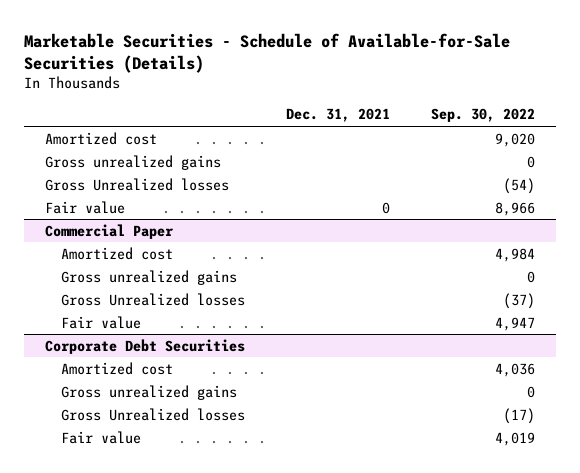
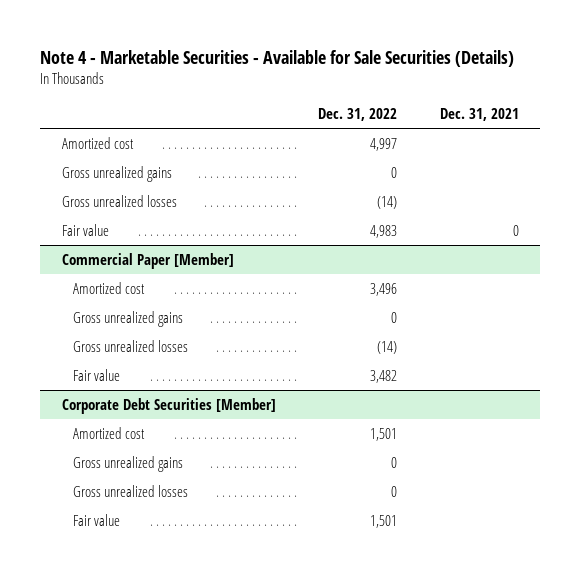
[24,32,511,74] Marketable Securities - Schedule of Available-for-Sale Securities (Details) -> [40,49,515,67] Note 4 - Marketable Securities - Available for Sale Securities (Details)
[431,108,536,123] Sep. 30, 2022 -> none
none -> [318,107,398,121] Dec. 31, 2022
[44,177,229,191] Gross Unrealized losses -> [61,194,177,207] Gross unrealized losses
[44,223,174,239] Commercial Paper -> [61,252,234,269] Commercial Paper [Member]
[61,292,246,306] Gross Unrealized losses -> [73,339,189,352] Gross unrealized losses
[44,338,245,354] Corporate Debt Securities -> [61,397,276,414] Corporate Debt Securities [Member]
[61,407,246,421] Gross Unrealized losses -> [73,484,189,497] Gross unrealized losses

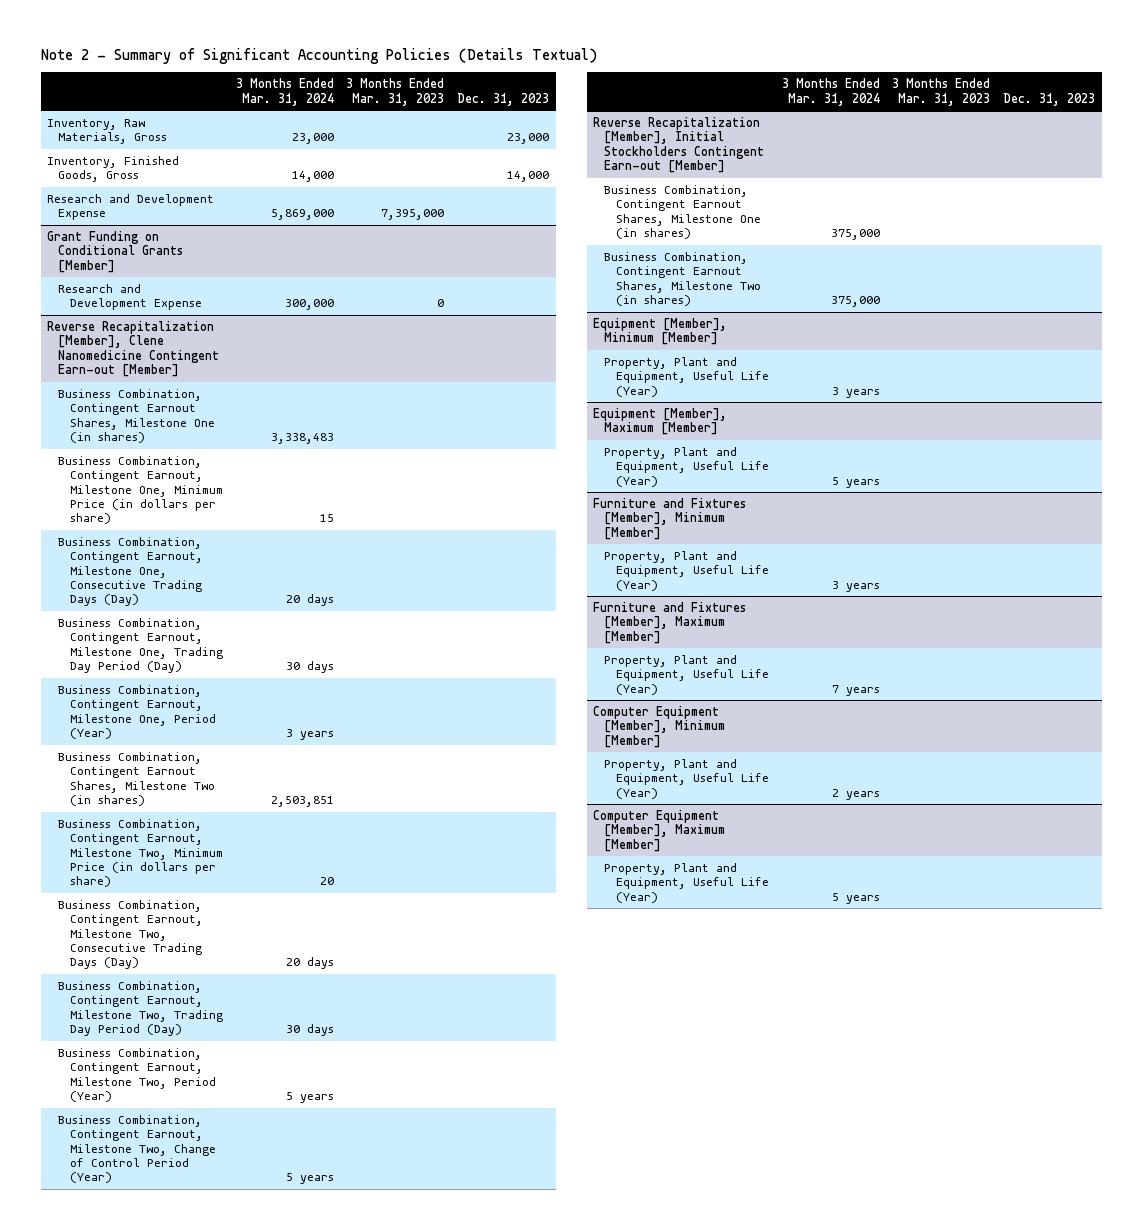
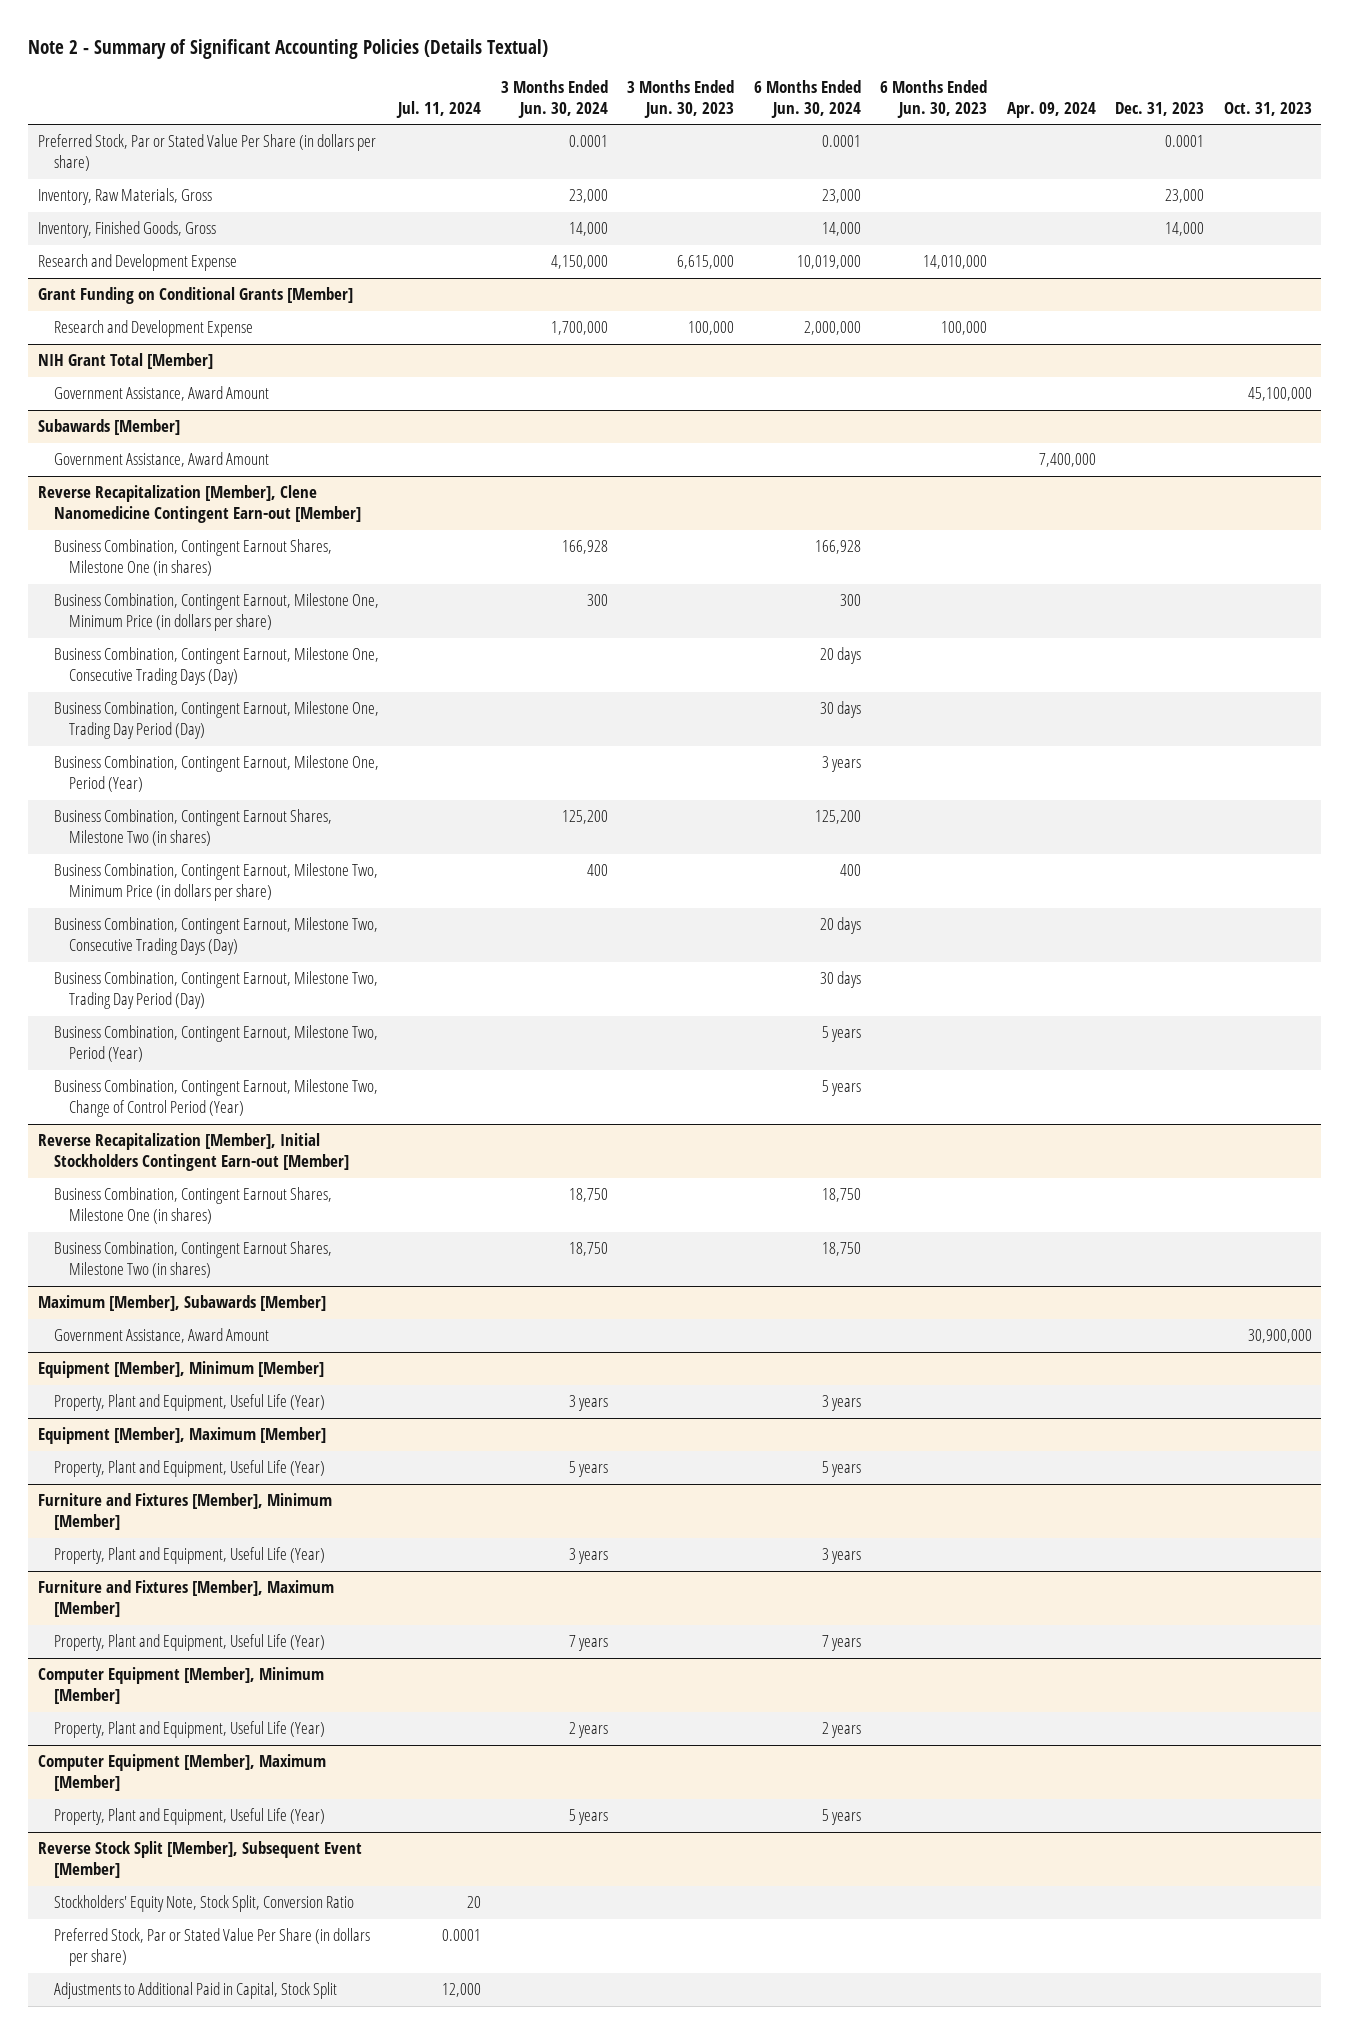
[235,78,334,106] 3 Months Ended Mar. 31, 2024 -> none
[346,78,445,106] 3 Months Ended Mar. 31, 2023 -> none
none -> [396,100,482,118] Jul. 11, 2024
none -> [500,79,608,118] 3 Months Ended Jun. 30, 2024
none -> [627,79,735,118] 3 Months Ended Jun. 30, 2023
none -> [753,79,861,118] 6 Months Ended Jun. 30, 2024
none -> [880,79,988,118] 6 Months Ended Jun. 30, 2023
none -> [1006,101,1096,118] Apr. 09, 2024
none -> [1223,101,1312,116] Oct. 31, 2023
none -> [37,134,376,172] Preferred Stock, Par or Stated Value Per Share (in dollars per share)
none -> [37,353,213,370] NIH Grant Total [Member]
none -> [53,386,269,402] Government Assistance, Award Amount
none -> [37,419,180,436] Subawards [Member]
none -> [53,452,269,468] Government Assistance, Award Amount
none -> [37,1295,326,1312] Maximum [Member], Subawards [Member]
none -> [53,1328,269,1344] Government Assistance, Award Amount
none -> [37,1841,362,1879] Reverse Stock Split [Member], Subsequent Event [Member]
none -> [53,1895,354,1913] Stockholders' Equity Note, Stock Split, Conversion Ratio
none -> [53,1928,370,1967] Preferred Stock, Par or Stated Value Per Share (in dollars per share)
none -> [53,1982,337,2000] Adjustments to Additional Paid in Capital, Stock Split

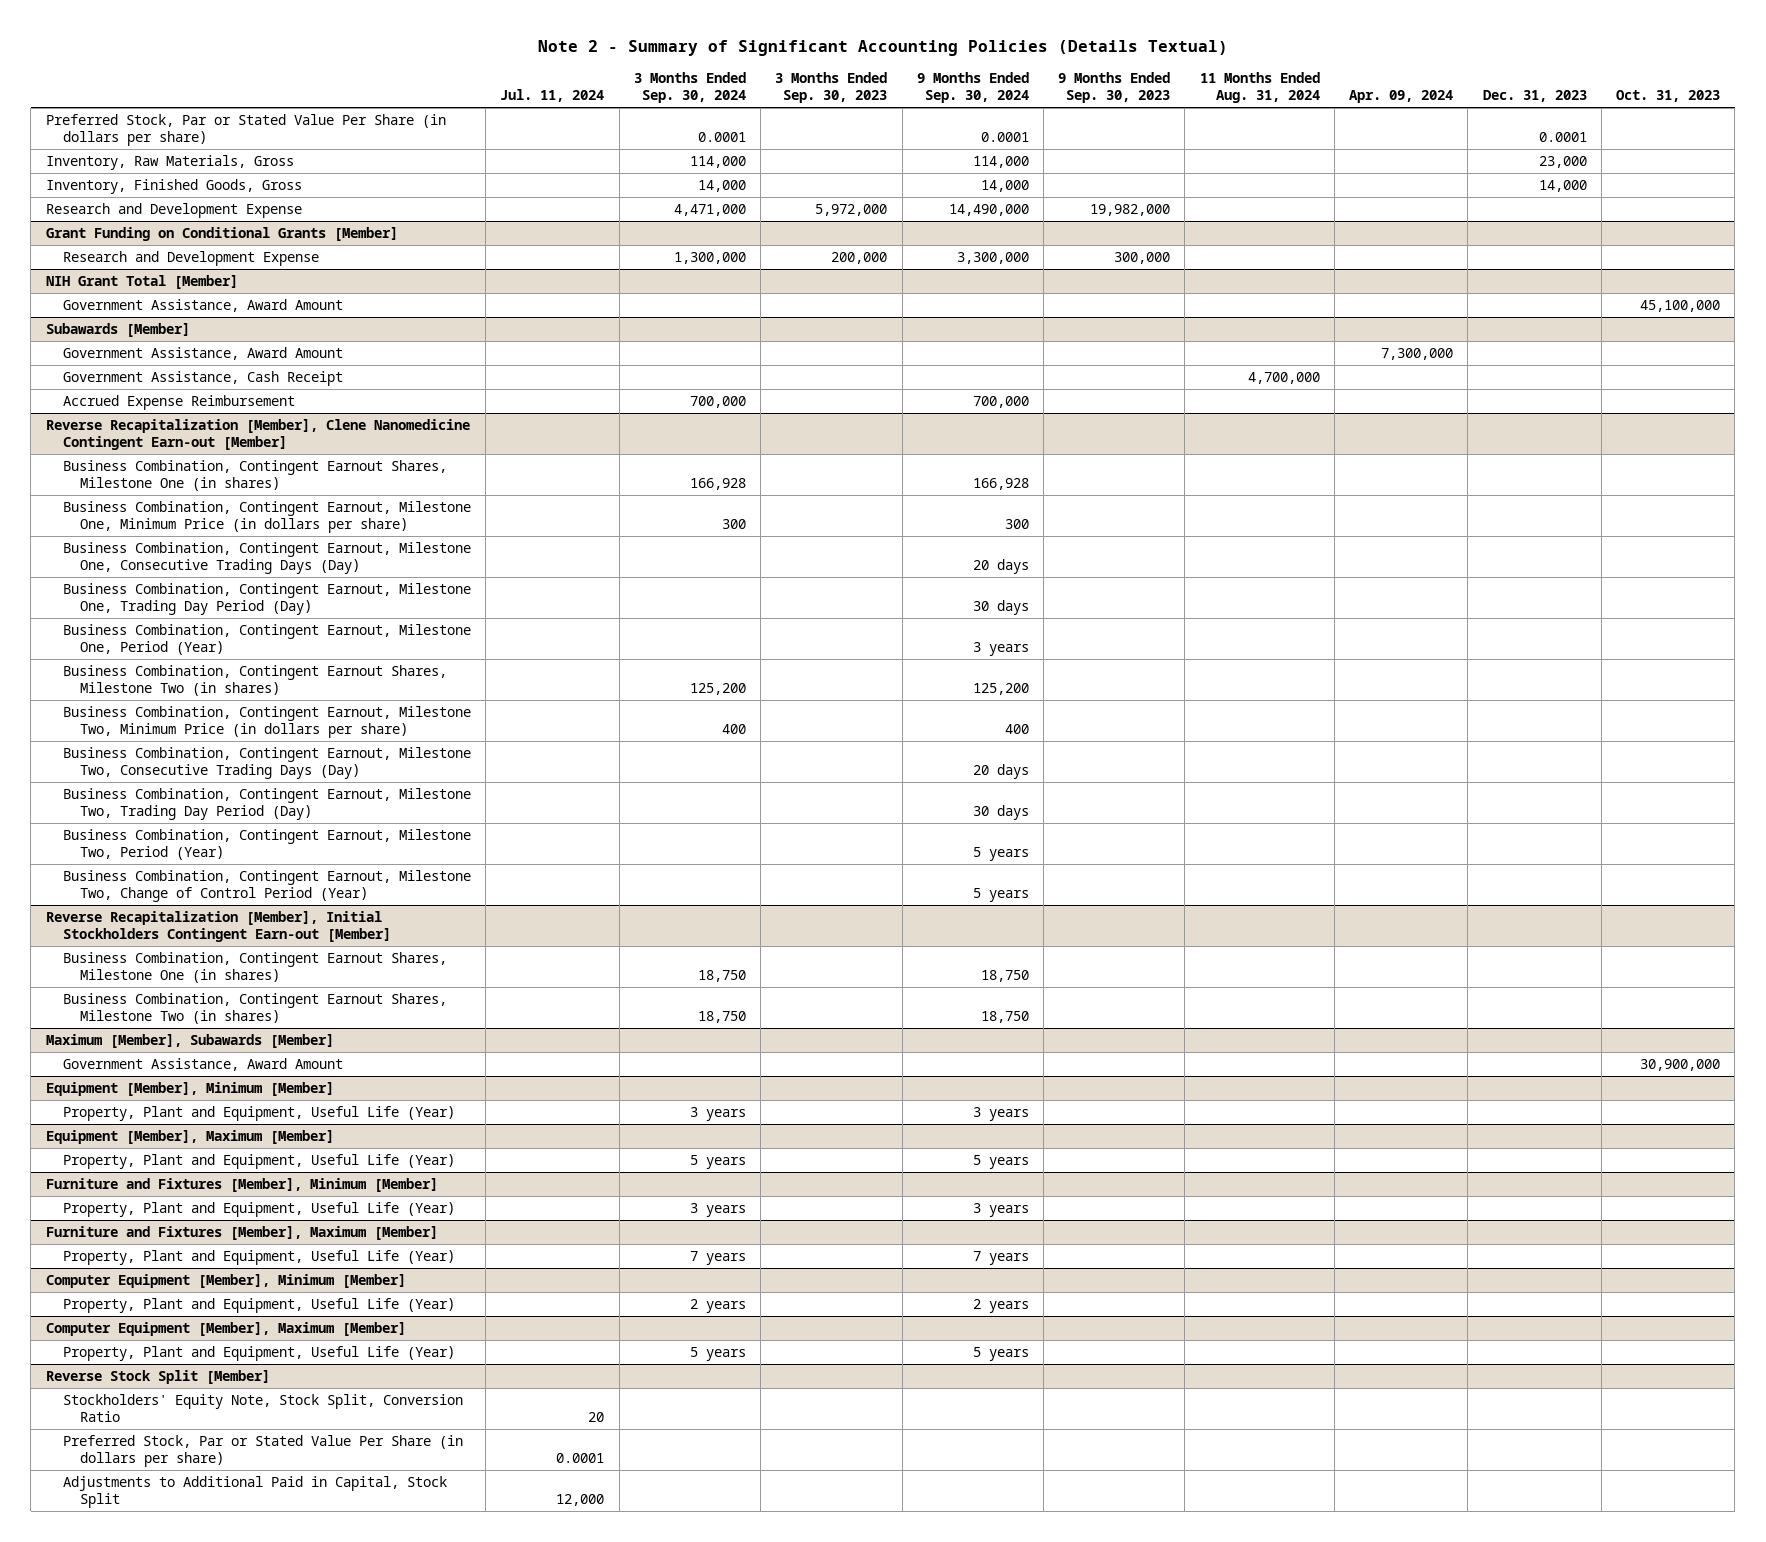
[500,79,608,118] 3 Months Ended Jun. 30, 2024 -> none
[627,79,735,118] 3 Months Ended Jun. 30, 2023 -> none
[753,79,861,118] 6 Months Ended Jun. 30, 2024 -> none
[880,79,988,118] 6 Months Ended Jun. 30, 2023 -> none
none -> [633,72,746,104] 3 Months Ended Sep. 30, 2024
none -> [775,72,888,104] 3 Months Ended Sep. 30, 2023
none -> [916,72,1029,104] 9 Months Ended Sep. 30, 2024
none -> [1058,72,1171,104] 9 Months Ended Sep. 30, 2023
none -> [1199,72,1320,104] 11 Months Ended Aug. 31, 2024
[1038,453,1096,468] 7,400,000 -> [1381,348,1454,361] 7,300,000
none -> [63,371,344,387] Government Assistance, Cash Receipt
none -> [63,395,296,411] Accrued Expense Reimbursement
[37,1841,362,1879] Reverse Stock Split [Member], Subsequent Event [Member] -> [45,1370,270,1385] Reverse Stock Split [Member]

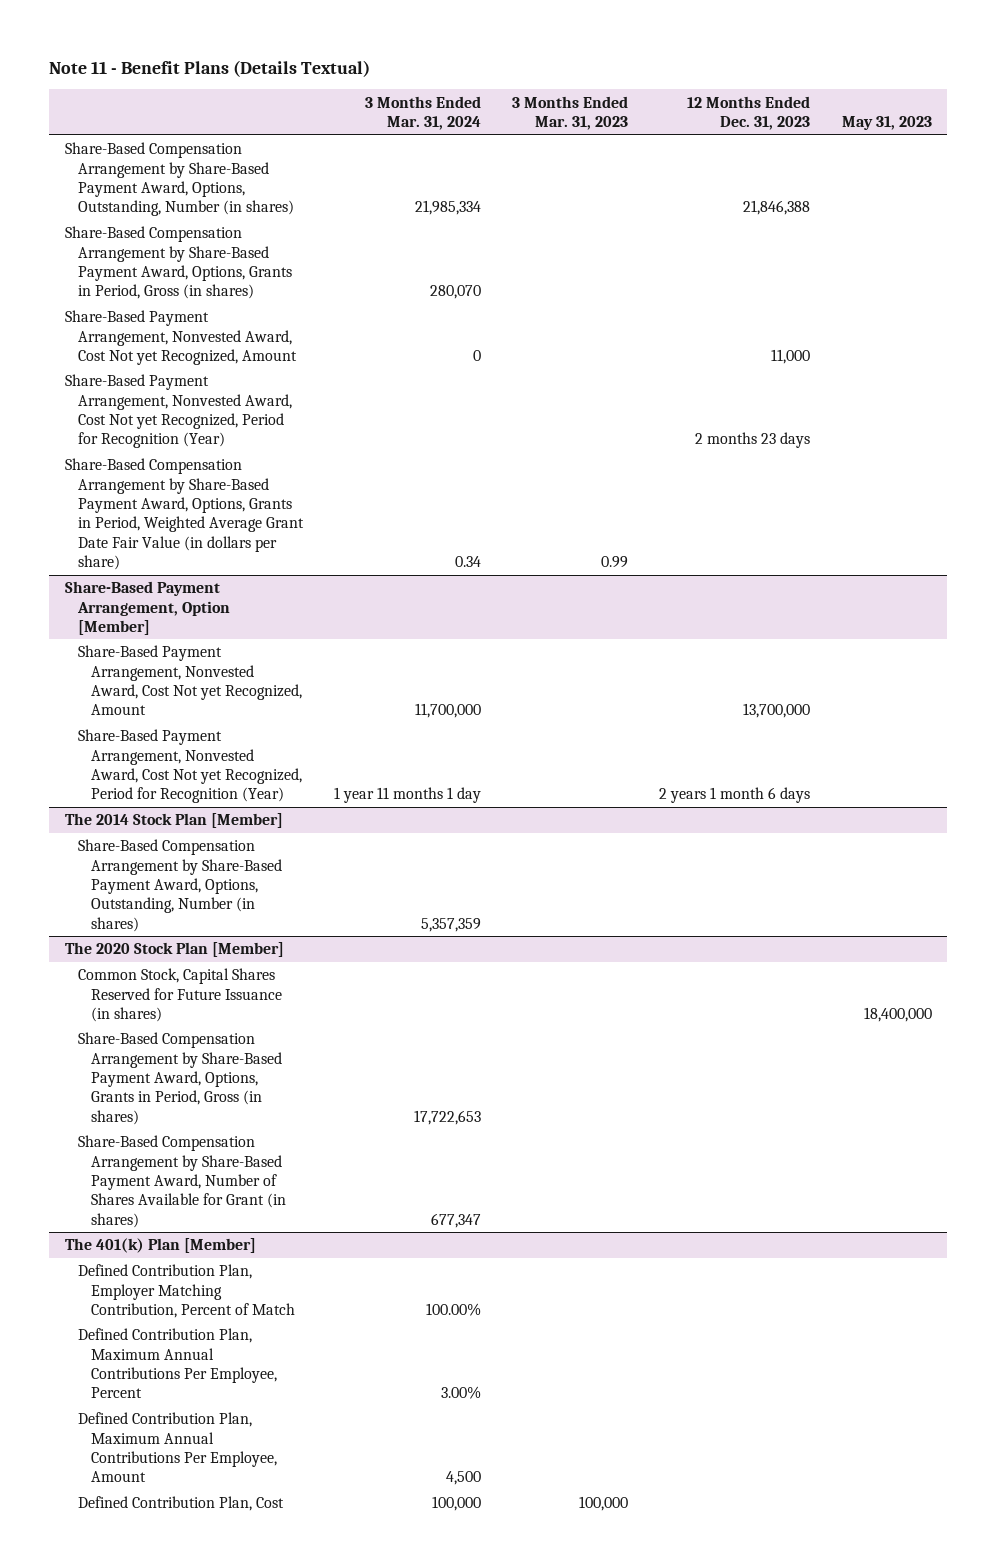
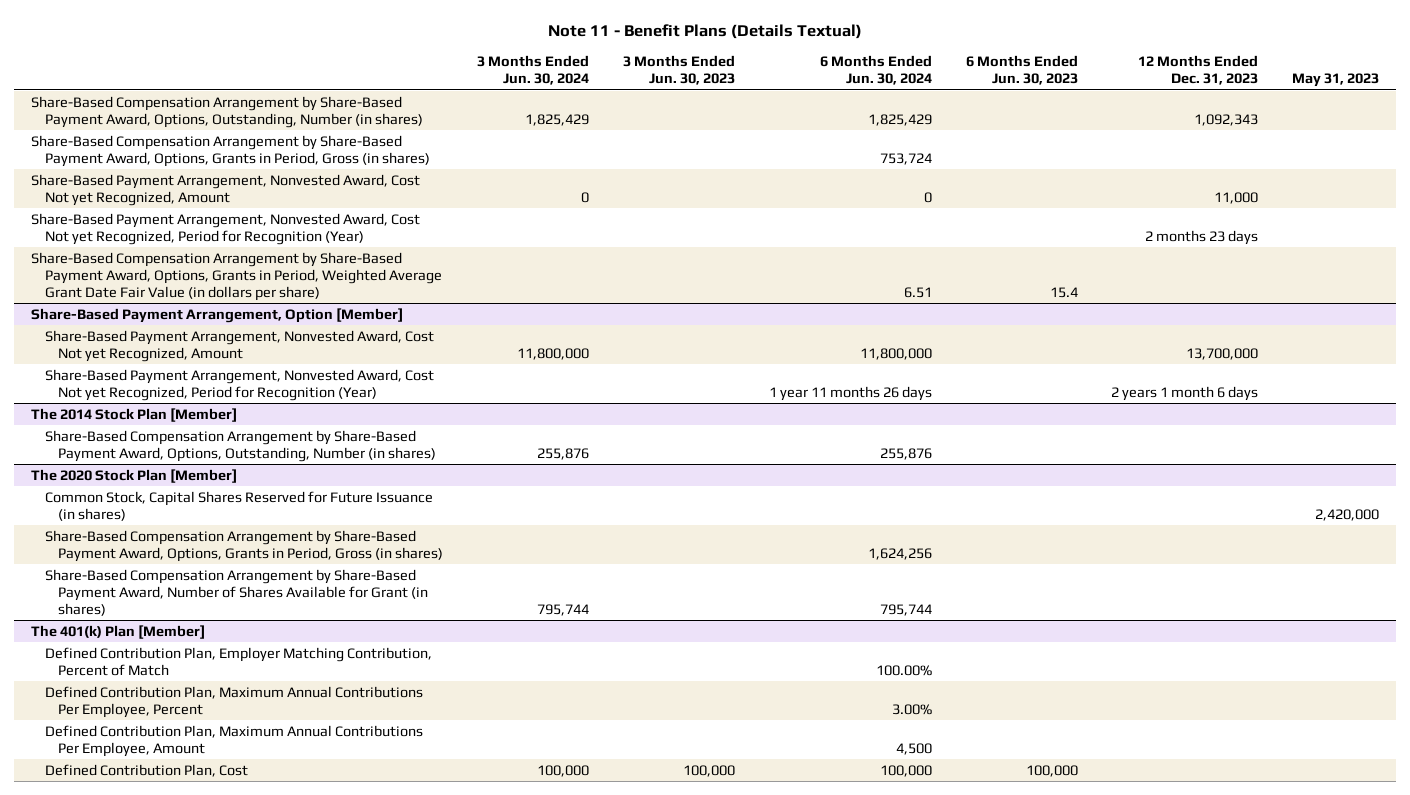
[364,95,481,130] 3 Months Ended Mar. 31, 2024 -> none
[512,95,629,130] 3 Months Ended Mar. 31, 2023 -> none
none -> [477,55,590,86] 3 Months Ended Jun. 30, 2024
none -> [623,55,736,86] 3 Months Ended Jun. 30, 2023
none -> [819,55,932,86] 6 Months Ended Jun. 30, 2024
none -> [965,55,1078,86] 6 Months Ended Jun. 30, 2023
[743,200,811,216] 21,846,388 -> [1194,113,1259,126] 1,092,343
[863,1006,932,1022] 18,400,000 -> [1315,508,1380,521] 2,420,000

